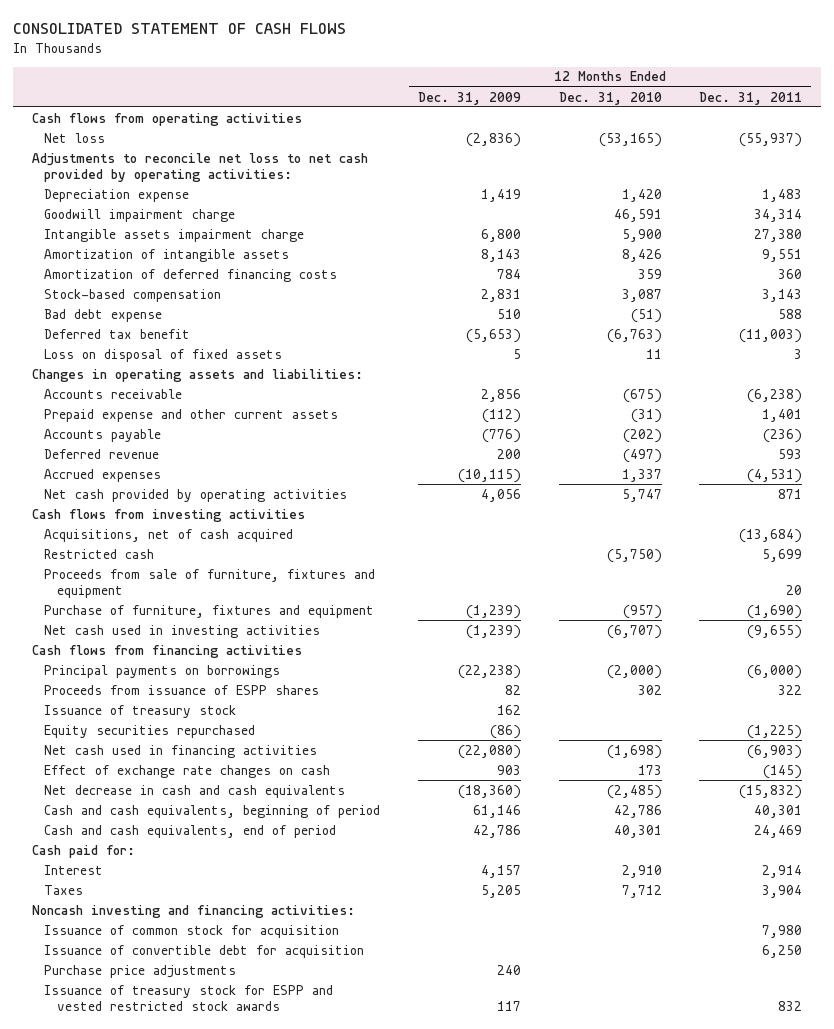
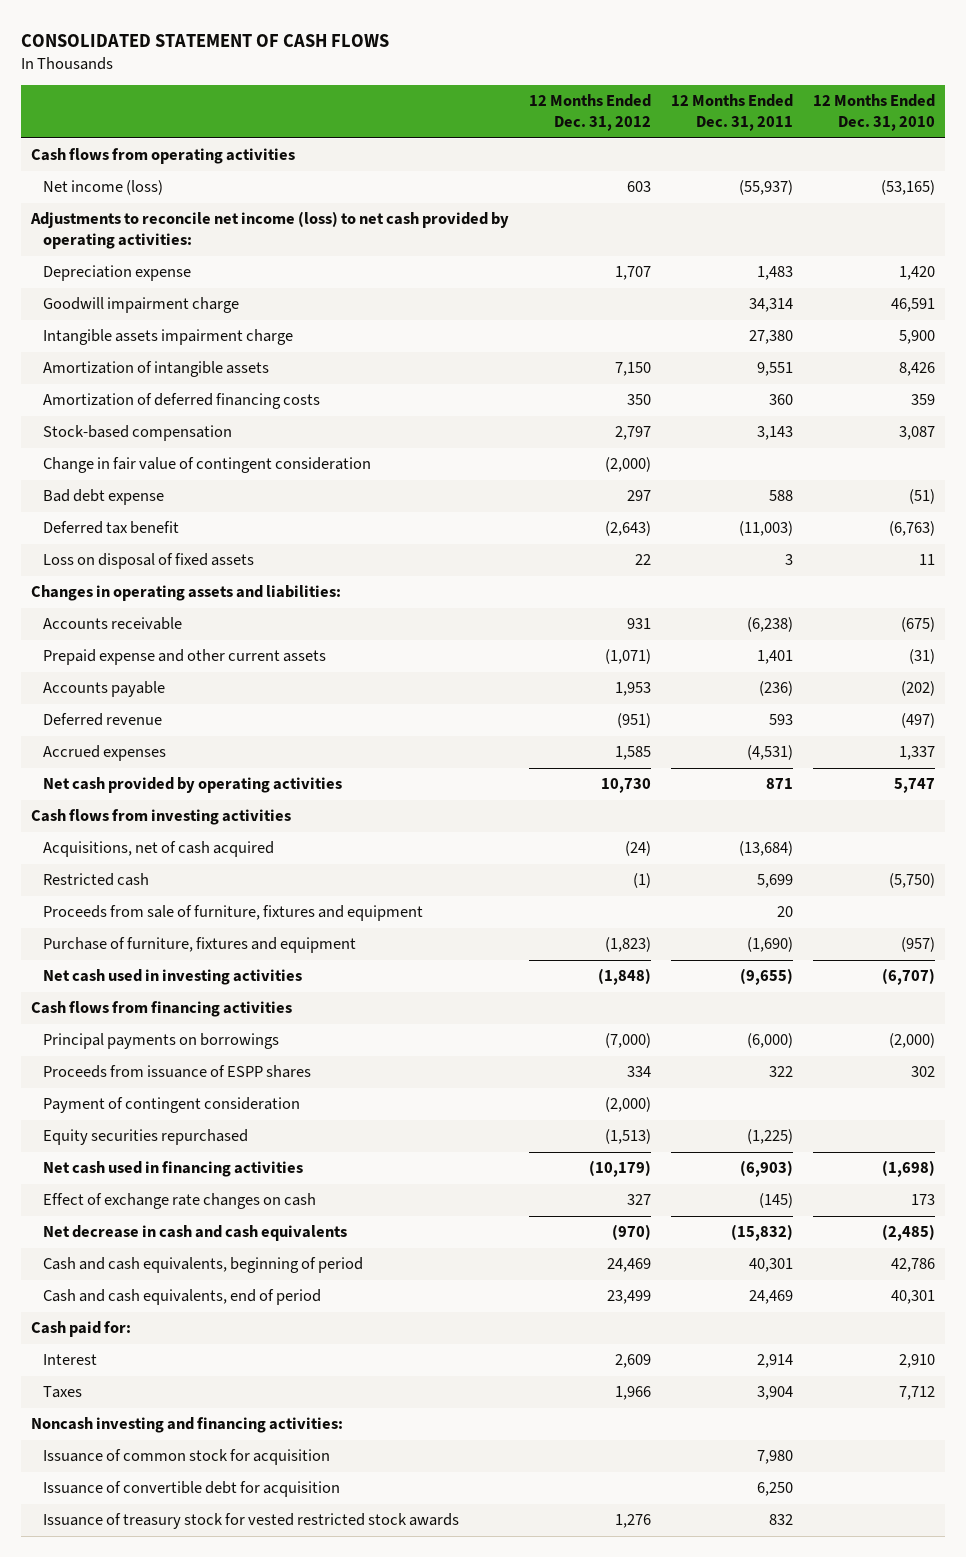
[417,91,521,105] Dec. 31, 2009 -> none
none -> [528,94,651,131] 12 Months Ended Dec. 31, 2012
[44,132,106,143] Net loss -> [43,180,164,196] Net income (loss)
[31,152,368,182] Adjustments to reconcile net loss to net cash provided by operating activities: -> [30,211,510,250] Adjustments to reconcile net income (loss) to net cash provided by operating activities:
none -> [43,457,372,474] Change in fair value of contingent consideration
[44,704,237,718] Issuance of treasury stock -> [43,1097,301,1114] Payment of contingent consideration
[44,964,237,978] Purchase price adjustments -> none
[44,984,334,1011] Issuance of treasury stock for ESPP and vested restricted stock awards -> [43,1513,460,1530] Issuance of treasury stock for vested restricted stock awards

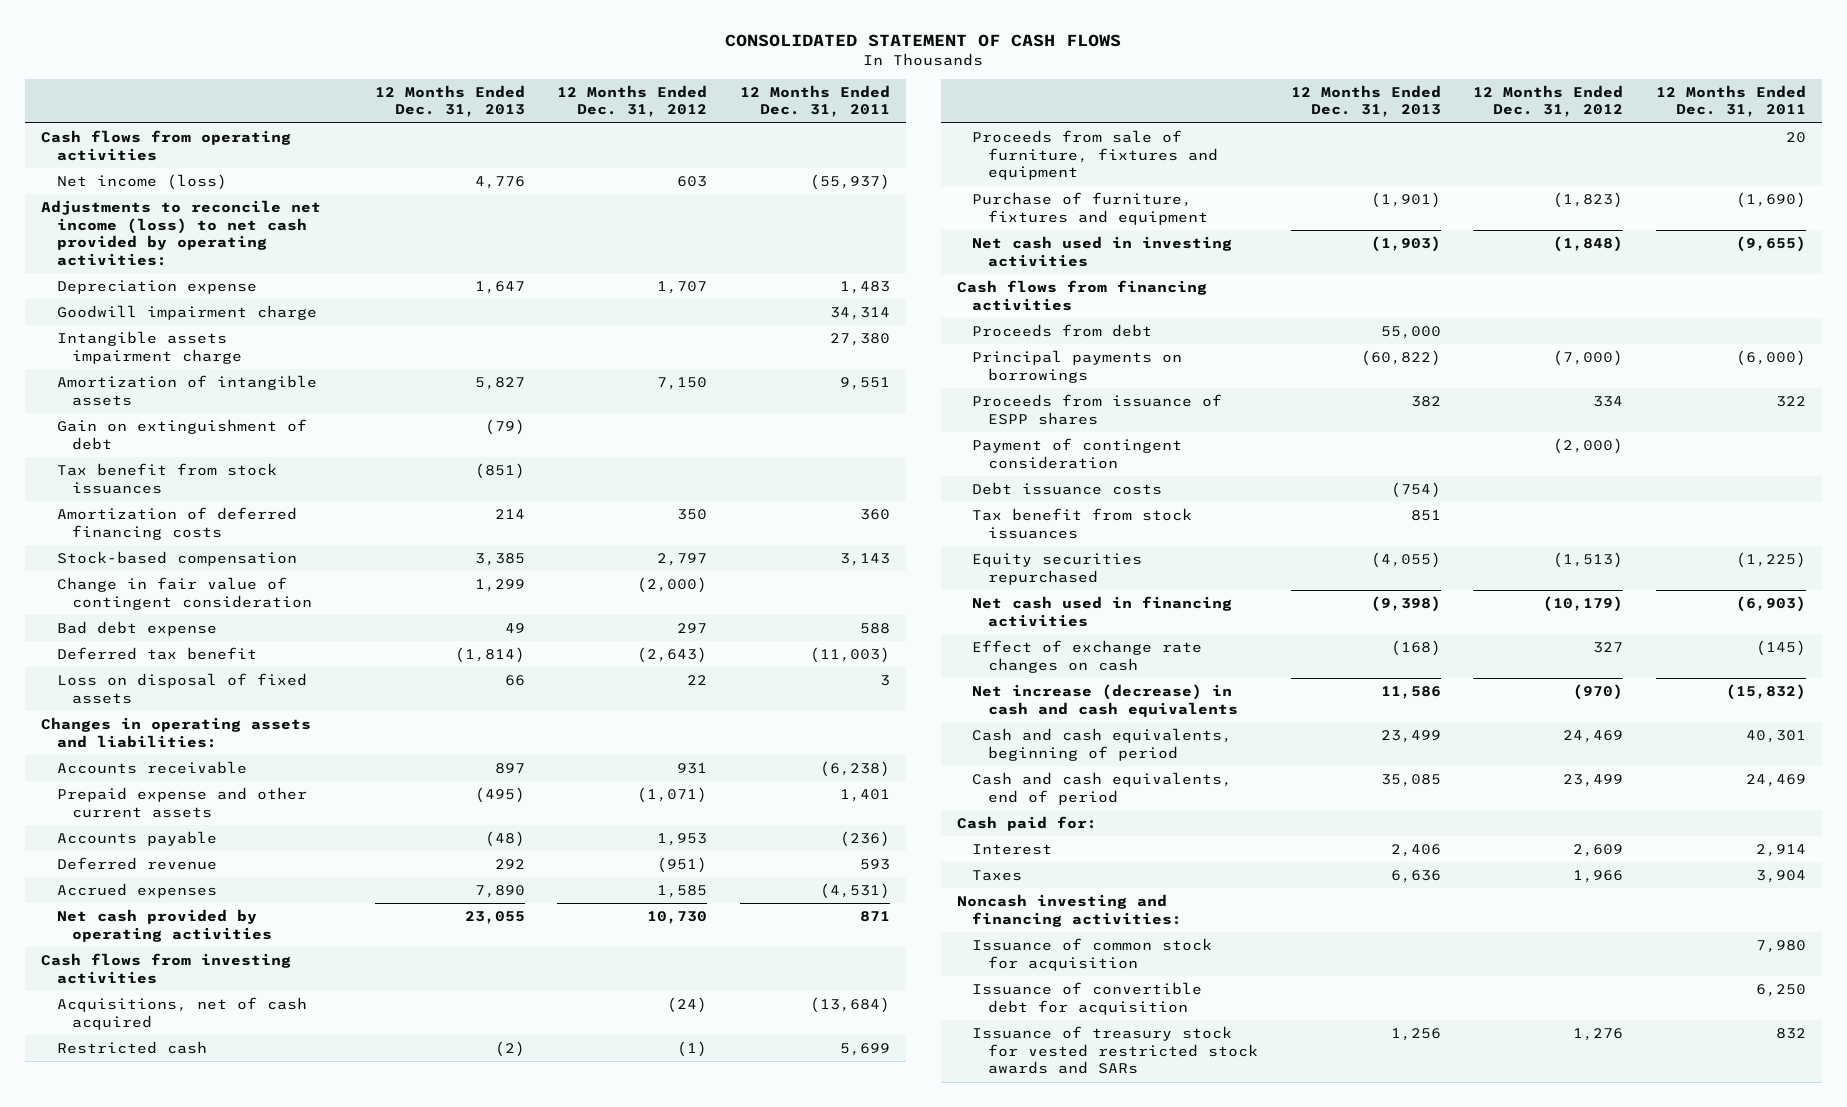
[812,94,935,131] 12 Months Ended Dec. 31, 2010 -> none
none -> [374,84,525,118] 12 Months Ended Dec. 31, 2013
none -> [56,419,307,450] Gain on extinguishment of debt
none -> [56,463,277,494] Tax benefit from stock issuances
none -> [972,324,1153,338] Proceeds from debt
none -> [972,482,1163,496] Debt issuance costs
none -> [972,508,1193,539] Tax benefit from stock issuances
[43,1225,348,1242] Net decrease in cash and cash equivalents -> [972,684,1239,717] Net increase (decrease) in cash and cash equivalents
[43,1513,460,1530] Issuance of treasury stock for vested restricted stock awards -> [972,1026,1259,1075] Issuance of treasury stock for vested restricted stock awards and SARs

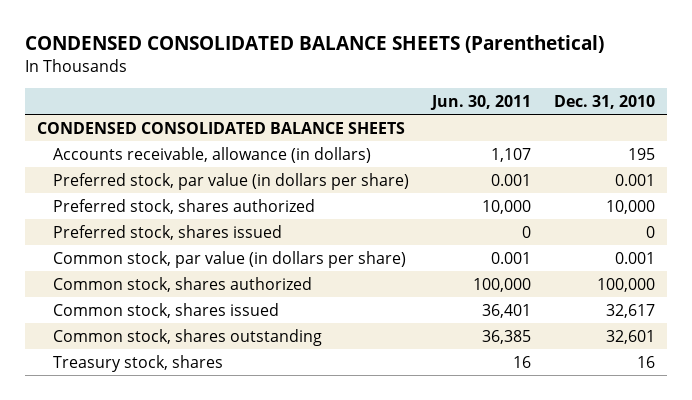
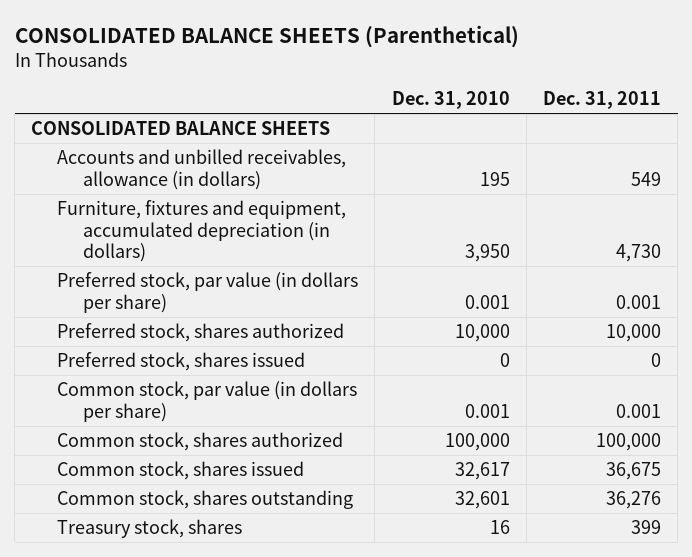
[25,35,605,54] CONDENSED CONSOLIDATED BALANCE SHEETS (Parenthetical) -> [14,24,519,48] CONSOLIDATED BALANCE SHEETS (Parenthetical)
[430,95,532,111] Jun. 30, 2011 -> none
none -> [542,91,661,110] Dec. 31, 2011
[37,121,406,134] CONDENSED CONSOLIDATED BALANCE SHEETS -> [31,120,331,135] CONSOLIDATED BALANCE SHEETS
[52,146,371,163] Accounts receivable, allowance (in dollars) -> [57,148,347,190] Accounts and unbilled receivables, allowance (in dollars)
none -> [57,199,347,263] Furniture, fixtures and equipment, accumulated depreciation (in dollars)

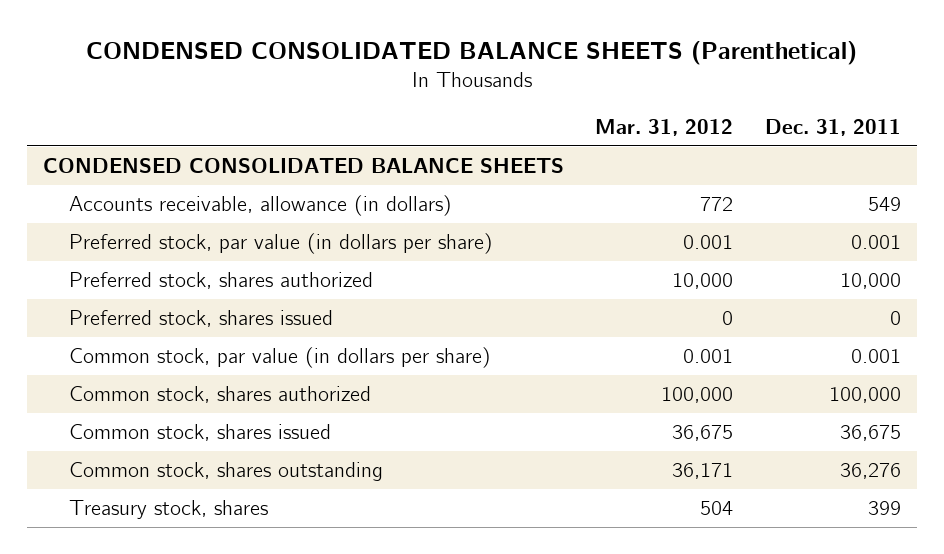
[14,24,519,48] CONSOLIDATED BALANCE SHEETS (Parenthetical) -> [85,40,857,65] CONDENSED CONSOLIDATED BALANCE SHEETS (Parenthetical)
[391,91,510,110] Dec. 31, 2010 -> none
none -> [595,118,734,136] Mar. 31, 2012
[57,199,347,263] Furniture, fixtures and equipment, accumulated depreciation (in dollars) -> none
[31,120,331,135] CONSOLIDATED BALANCE SHEETS -> [42,158,564,174] CONDENSED CONSOLIDATED BALANCE SHEETS
[57,148,347,190] Accounts and unbilled receivables, allowance (in dollars) -> [69,195,453,217] Accounts receivable, allowance (in dollars)

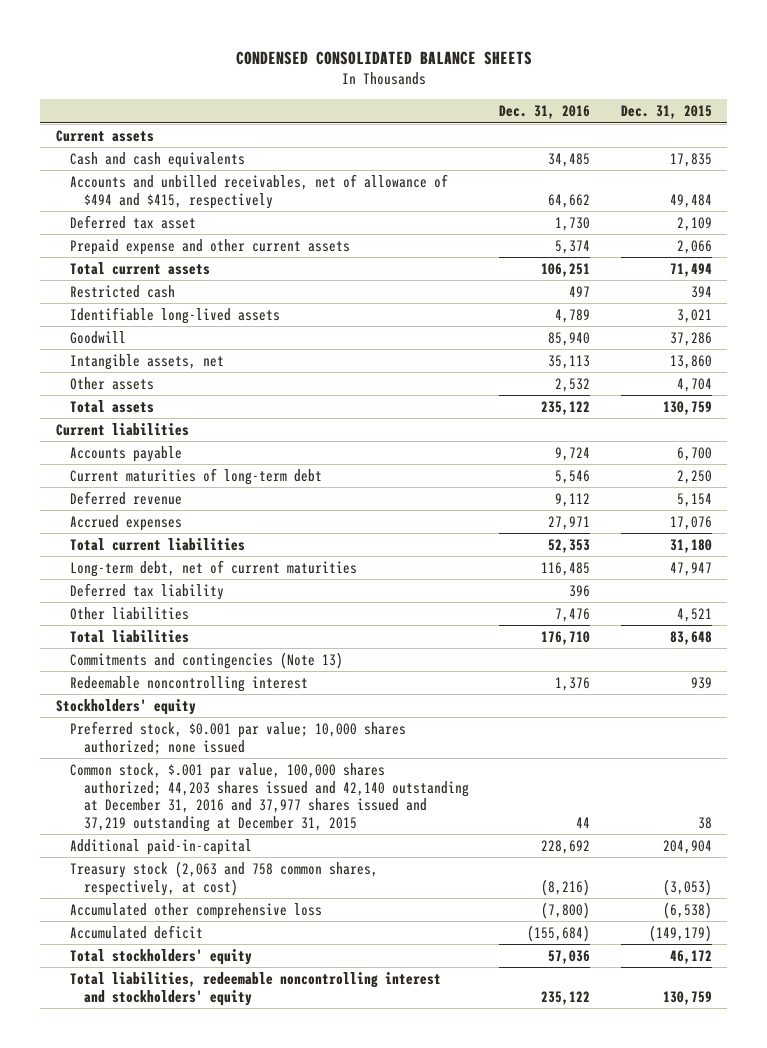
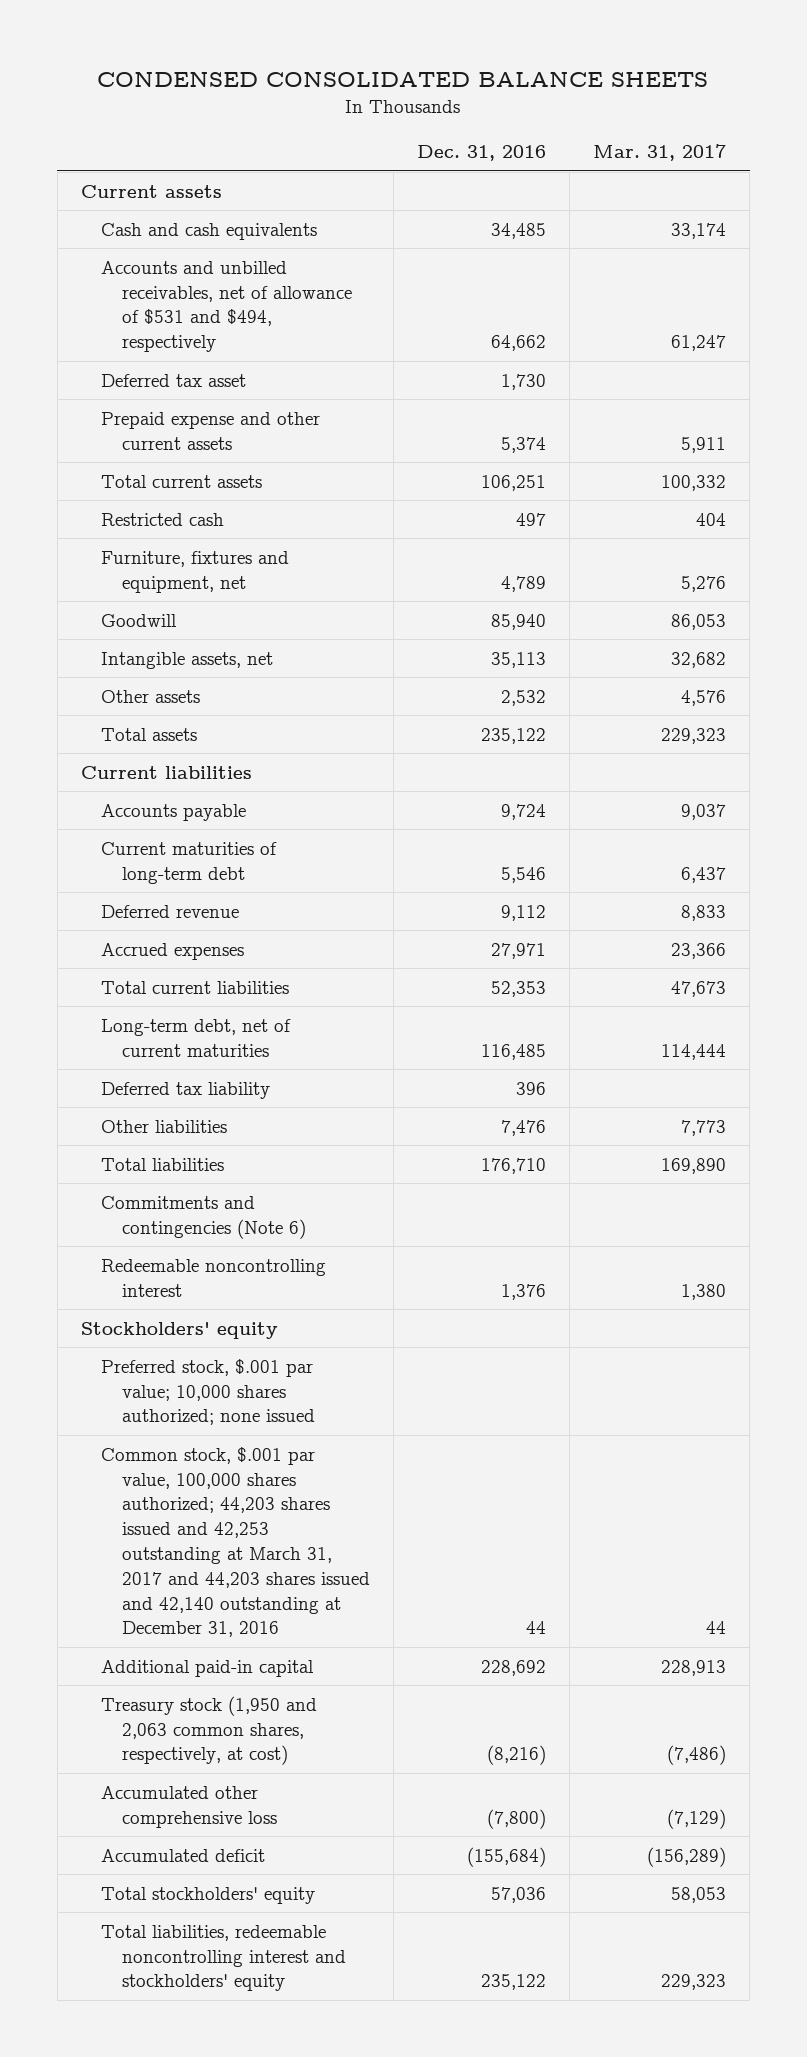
[620,105,712,120] Dec. 31, 2015 -> none
none -> [593,144,727,162] Mar. 31, 2017
[69,173,448,209] Accounts and unbilled receivables, net of allowance of $494 and $415, respectively -> [101,260,352,353] Accounts and unbilled receivables, net of allowance of $531 and $494, respectively
[69,306,280,324] Identifiable long-lived assets -> [101,550,290,593] Furniture, fixtures and equipment, net
[69,651,343,669] Commitments and contingencies (Note 13) -> [101,1195,306,1239] Commitments and contingencies (Note 6)
[69,720,406,755] Preferred stock, $0.001 par value; 10,000 shares authorized; none issued -> [101,1358,315,1426] Preferred stock, $.001 par value; 10,000 shares authorized; none issued
[69,762,469,832] Common stock, $.001 par value, 100,000 shares authorized; 44,203 shares issued and 42,140 outstanding at December 31, 2016 and 37,977 shares issued and 37,219 outstanding at December 31, 2015 -> [101,1446,370,1638] Common stock, $.001 par value, 100,000 shares authorized; 44,203 shares issued and 42,253 outstanding at March 31, 2017 and 44,203 shares issued and 42,140 outstanding at December 31, 2016
[69,838,252,855] Additional paid-in-capital -> [101,1659,315,1677] Additional paid-in capital
[69,860,378,896] Treasury stock (2,063 and 758 common shares, respectively, at cost) -> [101,1695,318,1766] Treasury stock (1,950 and 2,063 common shares, respectively, at cost)

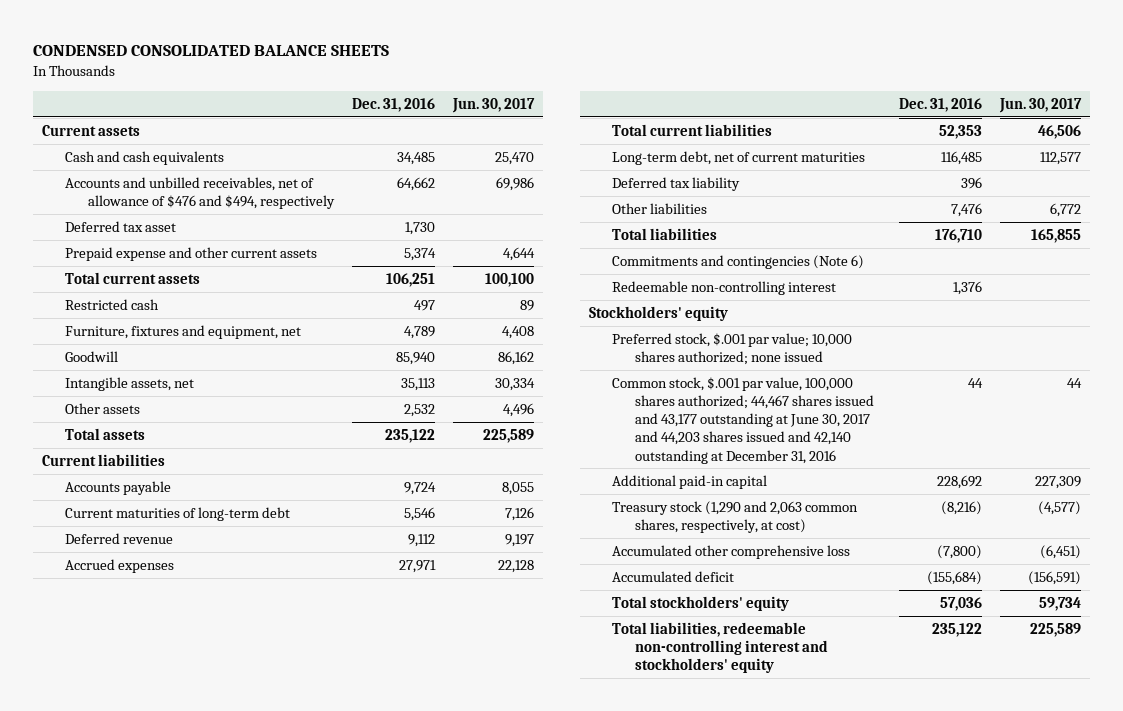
[593,144,727,162] Mar. 31, 2017 -> none
none -> [452,98,536,114] Jun. 30, 2017
[101,260,352,353] Accounts and unbilled receivables, net of allowance of $531 and $494, respectively -> [65,176,336,210] Accounts and unbilled receivables, net of allowance of $476 and $494, respectively
[101,1258,327,1297] Redeemable noncontrolling interest -> [612,280,837,295] Redeemable non-controlling interest
[101,1446,370,1638] Common stock, $.001 par value, 100,000 shares authorized; 44,203 shares issued and 42,253 outstanding at March 31, 2017 and 44,203 shares issued and 42,140 outstanding at December 31, 2016 -> [612,376,875,464] Common stock, $.001 par value, 100,000 shares authorized; 44,467 shares issued and 43,177 outstanding at June 30, 2017 and 44,203 shares issued and 42,140 outstanding at December 31, 2016
[101,1695,318,1766] Treasury stock (1,950 and 2,063 common shares, respectively, at cost) -> [612,500,859,534] Treasury stock (1,290 and 2,063 common shares, respectively, at cost)
[101,1924,346,1992] Total liabilities, redeemable noncontrolling interest and stockholders' equity -> [612,621,829,674] Total liabilities, redeemable non-controlling interest and stockholders' equity

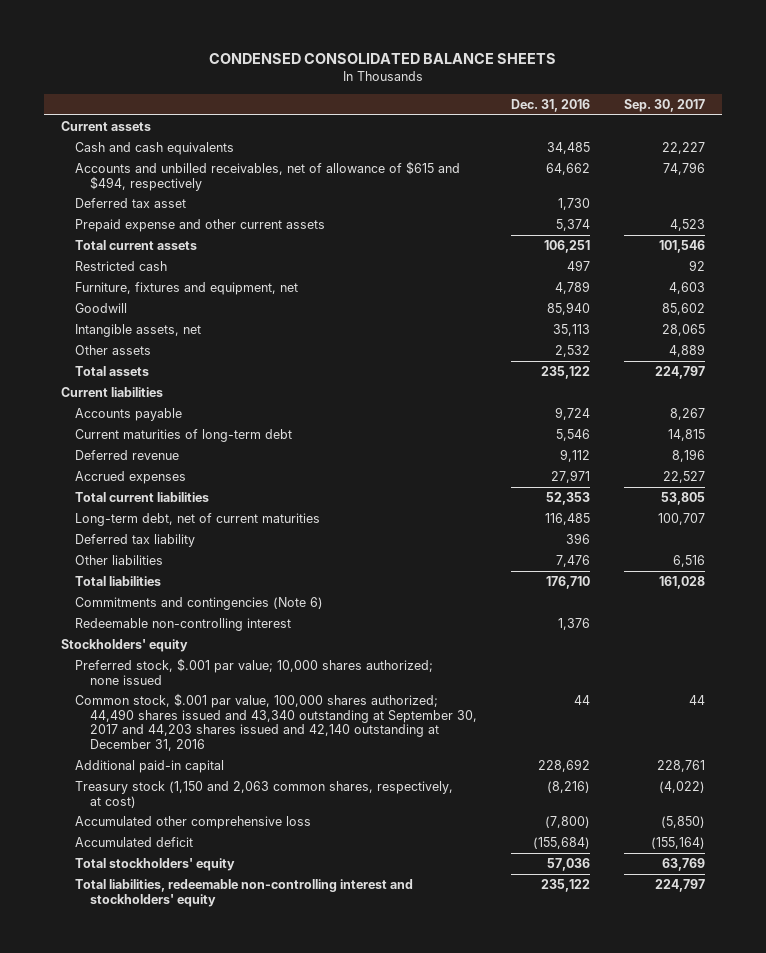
[452,98,536,114] Jun. 30, 2017 -> none
none -> [624,98,706,112] Sep. 30, 2017
[65,176,336,210] Accounts and unbilled receivables, net of allowance of $476 and $494, respectively -> [75,161,461,191] Accounts and unbilled receivables, net of allowance of $615 and $494, respectively
[612,376,875,464] Common stock, $.001 par value, 100,000 shares authorized; 44,467 shares issued and 43,177 outstanding at June 30, 2017 and 44,203 shares issued and 42,140 outstanding at December 31, 2016 -> [75,693,477,752] Common stock, $.001 par value, 100,000 shares authorized; 44,490 shares issued and 43,340 outstanding at September 30, 2017 and 44,203 shares issued and 42,140 outstanding at December 31, 2016
[612,500,859,534] Treasury stock (1,290 and 2,063 common shares, respectively, at cost) -> [75,781,454,808] Treasury stock (1,150 and 2,063 common shares, respectively, at cost)

